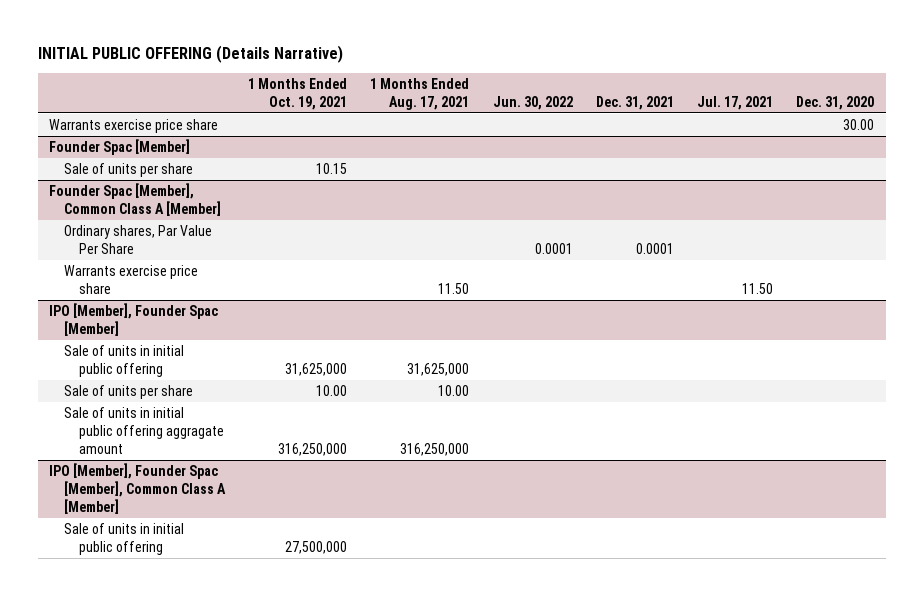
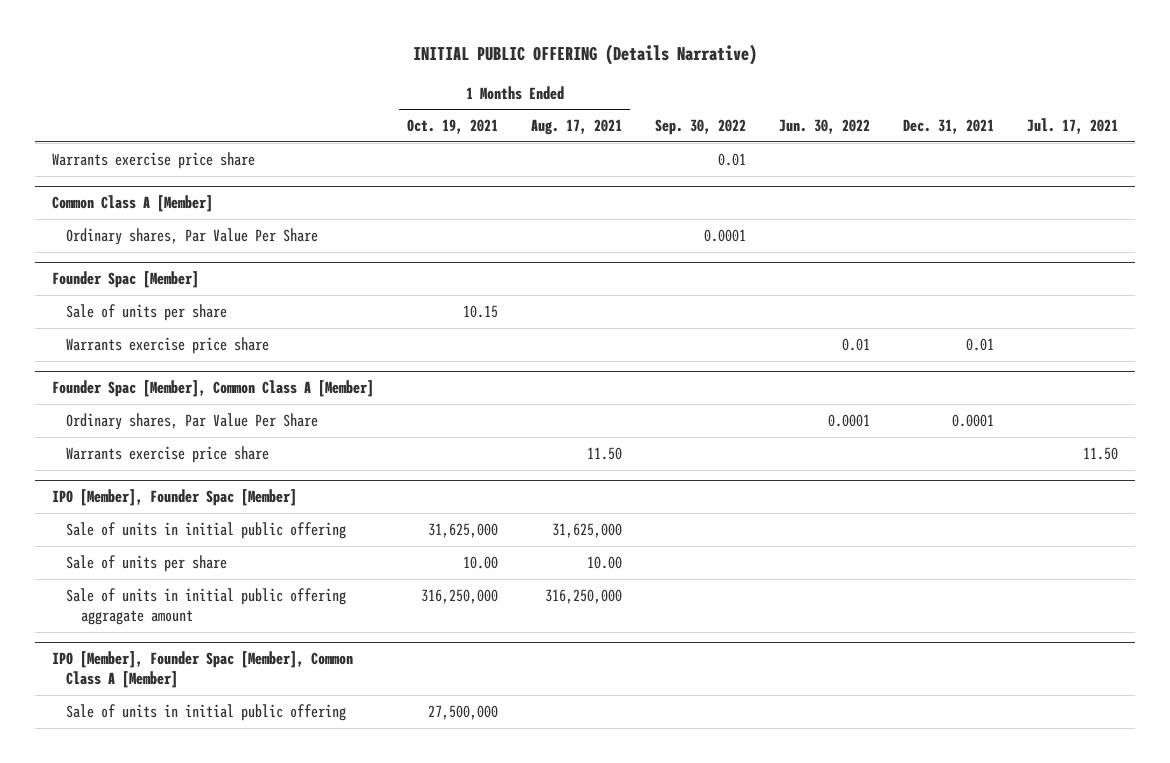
[796,95,875,110] Dec. 31, 2020 -> none
none -> [655,119,747,136] Sep. 30, 2022
none -> [51,195,213,213] Common Class A [Member]
none -> [66,227,319,245] Ordinary shares, Par Value Per Share
none -> [66,336,270,354] Warrants exercise price share

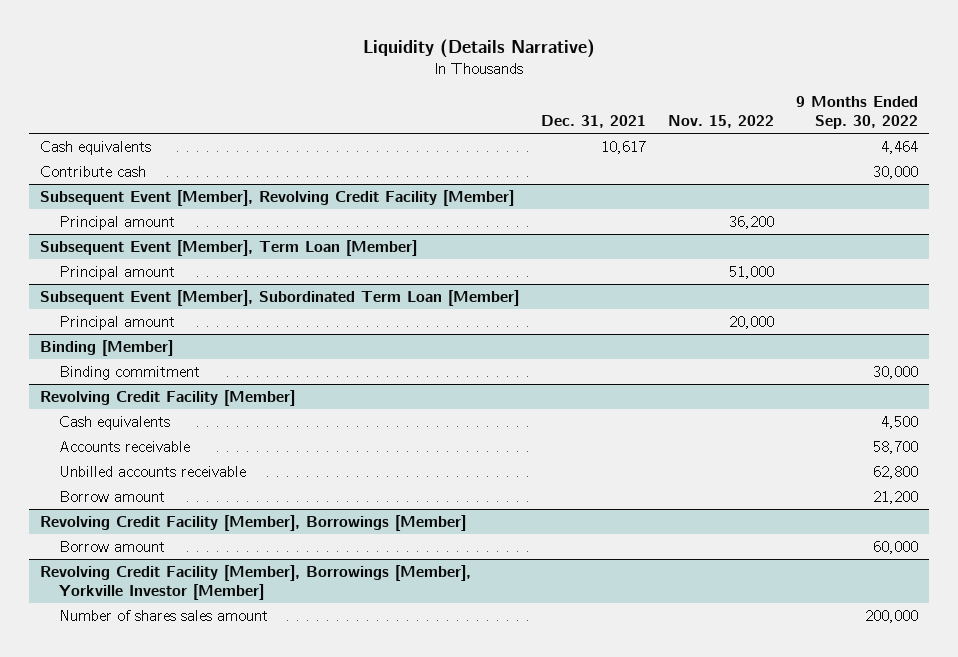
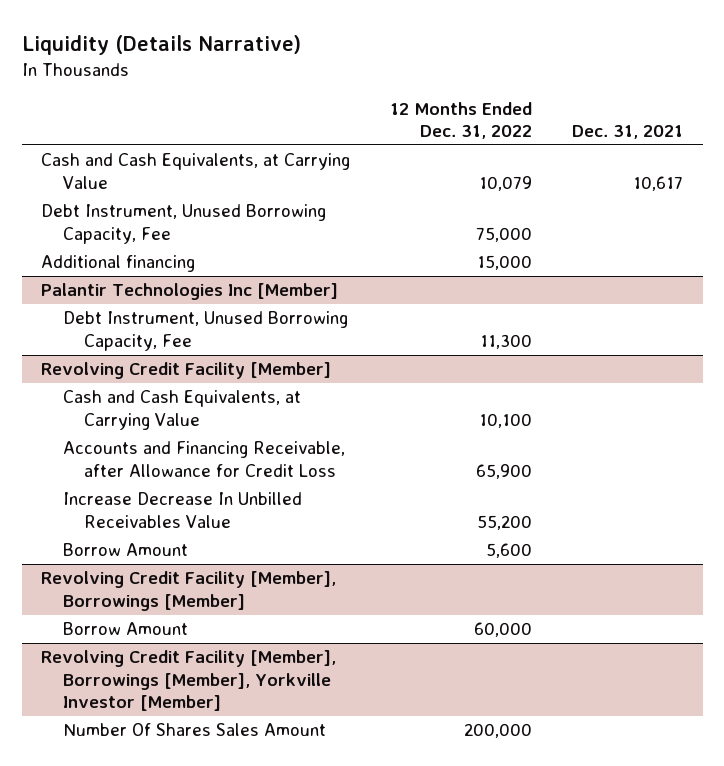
[667,114,774,128] Nov. 15, 2022 -> none
[795,95,918,129] 9 Months Ended Sep. 30, 2022 -> none
none -> [390,101,533,140] 12 Months Ended Dec. 31, 2022
[40,165,147,177] Contribute cash -> none
[40,189,515,206] Subsequent Event [Member], Revolving Credit Facility [Member] -> none
[59,215,176,230] Principal amount -> none
[40,239,418,256] Subsequent Event [Member], Term Loan [Member] -> none
[59,265,176,280] Principal amount -> none
[40,289,520,306] Subsequent Event [Member], Subordinated Term Loan [Member] -> none
[59,315,176,330] Principal amount -> none
[40,339,174,356] Binding [Member] -> none
[59,365,201,380] Binding commitment -> none
[40,140,152,155] Cash equivalents -> [41,153,351,189] Cash and Cash Equivalents, at Carrying Value
none -> [41,204,327,244] Debt Instrument, Unused Borrowing Capacity, Fee
none -> [41,255,196,273] Additional financing
none -> [41,283,339,301] Palantir Technologies Inc [Member]
none -> [62,311,348,351] Debt Instrument, Unused Borrowing Capacity, Fee
[59,415,171,430] Cash equivalents -> [62,390,301,430] Cash and Cash Equivalents, at Carrying Value
[59,440,191,452] Accounts receivable -> [62,441,345,477] Accounts and Financing Receivable, after Allowance for Credit Loss
[59,465,247,477] Unbilled accounts receivable -> [62,492,302,528] Increase Decrease In Unbilled Receivables Value
[59,490,166,502] Borrow amount -> [62,543,188,557] Borrow Amount
[59,540,166,552] Borrow amount -> [62,622,188,636] Borrow Amount
[59,609,269,621] Number of shares sales amount -> [62,723,326,737] Number Of Shares Sales Amount

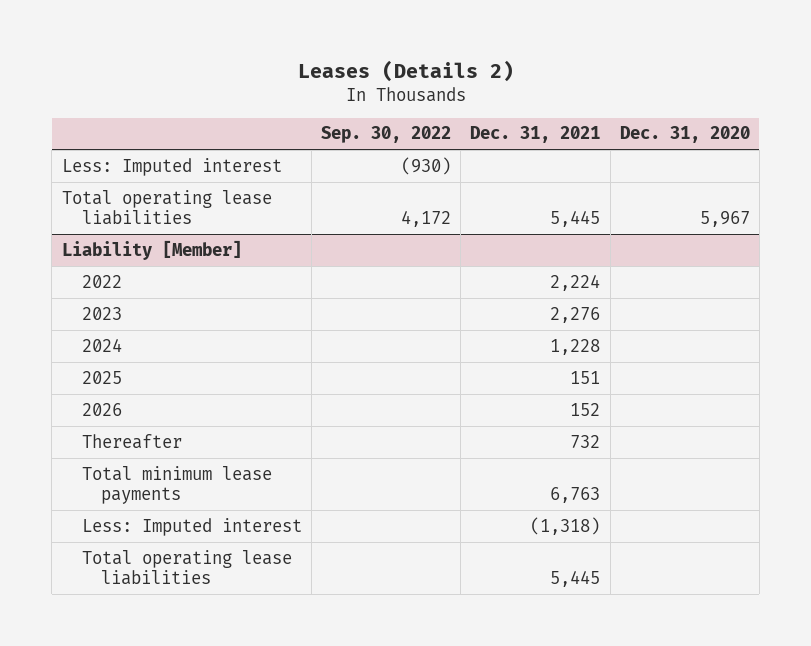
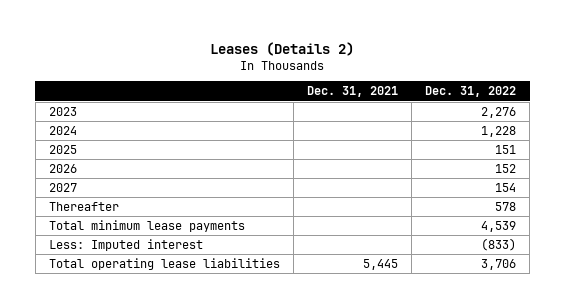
[320,126,451,144] Sep. 30, 2022 -> none
[619,126,750,144] Dec. 31, 2020 -> none
none -> [425,86,517,98] Dec. 31, 2022
none -> [48,106,77,116] 2023
none -> [48,125,77,135] 2024
none -> [48,144,77,154] 2025
none -> [48,163,77,173] 2026
none -> [48,182,77,192] 2027
none -> [48,201,119,211] Thereafter
none -> [48,219,245,232] Total minimum lease payments
[61,239,242,260] Liability [Member] -> none
[81,274,122,288] 2022 -> none
[81,306,122,320] 2023 -> none
[81,337,122,352] 2024 -> none
[81,370,122,384] 2025 -> none
[81,402,122,416] 2026 -> none
[81,433,182,449] Thereafter -> none
[81,465,272,505] Total minimum lease payments -> none
[81,517,302,536] Less: Imputed interest -> none
[81,549,292,586] Total operating lease liabilities -> none

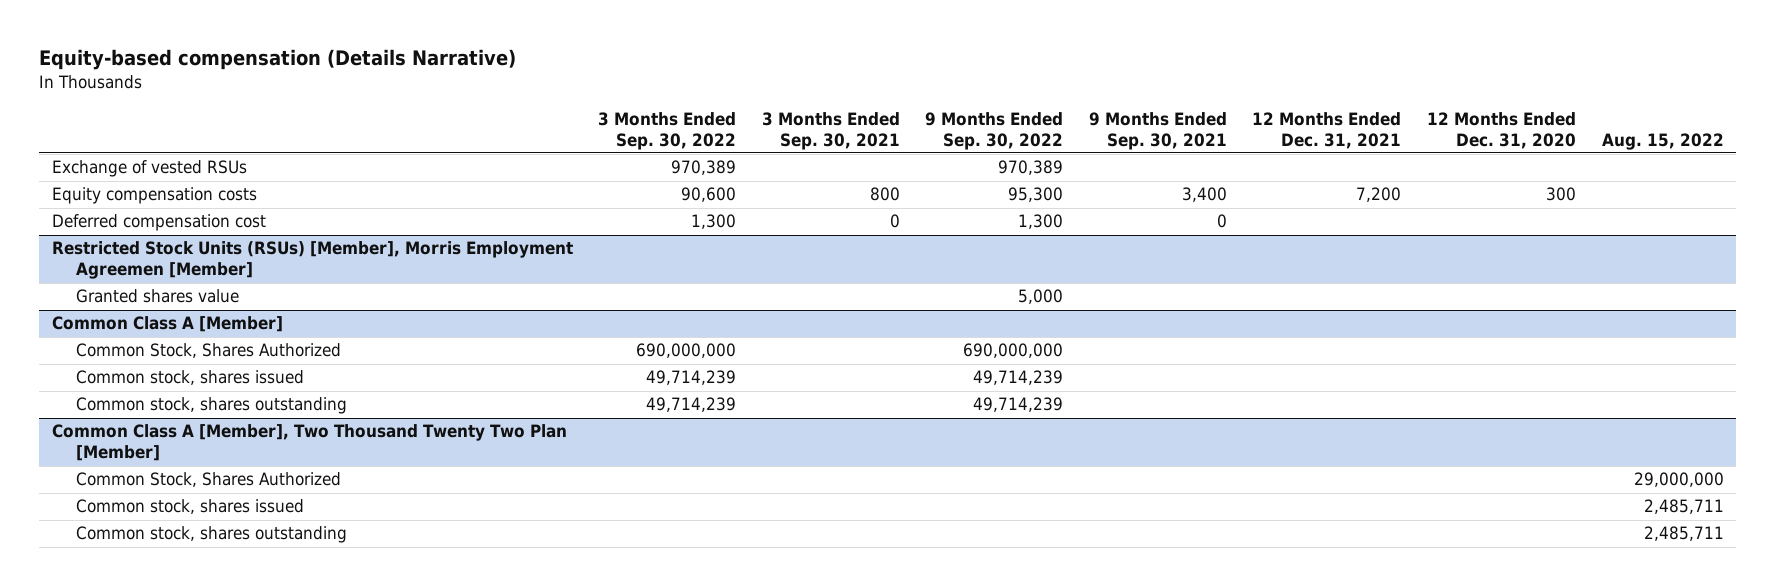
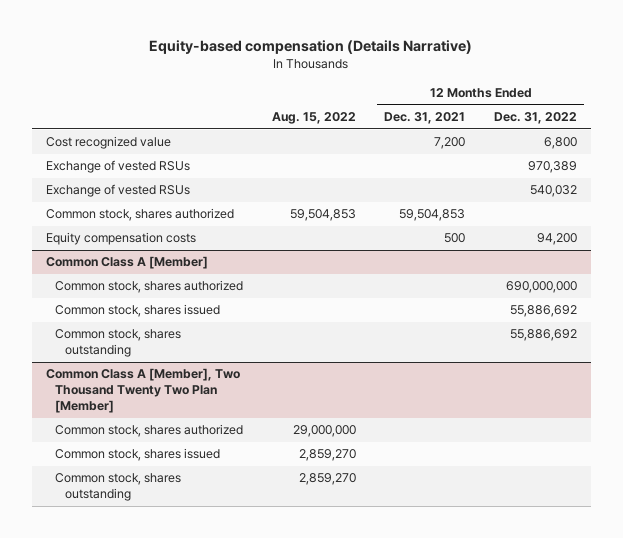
[598,111,737,150] 3 Months Ended Sep. 30, 2022 -> none
[761,111,900,150] 3 Months Ended Sep. 30, 2021 -> none
[925,111,1064,150] 9 Months Ended Sep. 30, 2022 -> none
[1088,111,1227,150] 9 Months Ended Sep. 30, 2021 -> none
[1427,111,1577,149] 12 Months Ended Dec. 31, 2020 -> none
none -> [493,112,577,125] Dec. 31, 2022
none -> [45,136,171,150] Cost recognized value
[51,214,266,232] Deferred compensation cost -> none
[51,241,573,280] Restricted Stock Units (RSUs) [Member], Morris Employment Agreemen [Member] -> none
[76,289,240,304] Granted shares value -> none
none -> [45,184,190,198] Exchange of vested RSUs
none -> [45,208,234,222] Common stock, shares authorized
[1356,187,1402,203] 7,200 -> [444,233,466,244] 500
[76,343,342,359] Common Stock, Shares Authorized -> [55,280,244,294] Common stock, shares authorized
[76,472,342,488] Common Stock, Shares Authorized -> [55,424,244,438] Common stock, shares authorized
[1643,499,1724,515] 2,485,711 -> [298,449,356,462] 2,859,270
[1643,526,1724,542] 2,485,711 -> [298,473,356,486] 2,859,270

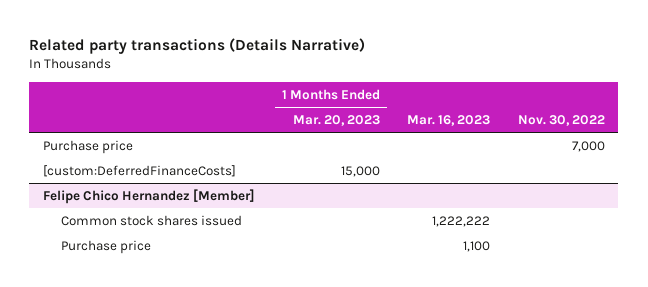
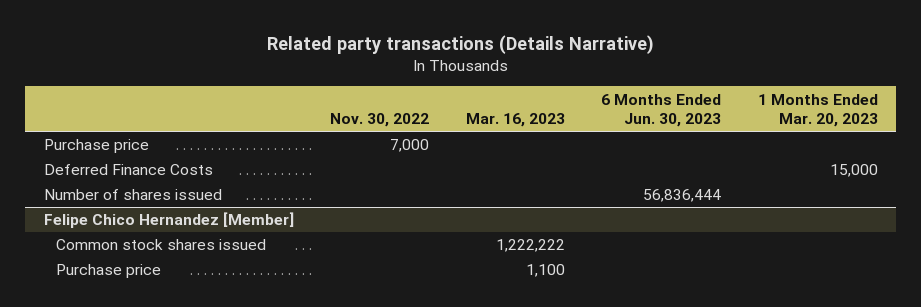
none -> [601,93,722,128] 6 Months Ended Jun. 30, 2023
[42,164,236,177] [custom:DeferredFinanceCosts] -> [43,164,213,176] Deferred Finance Costs
none -> [43,189,222,201] Number of shares issued

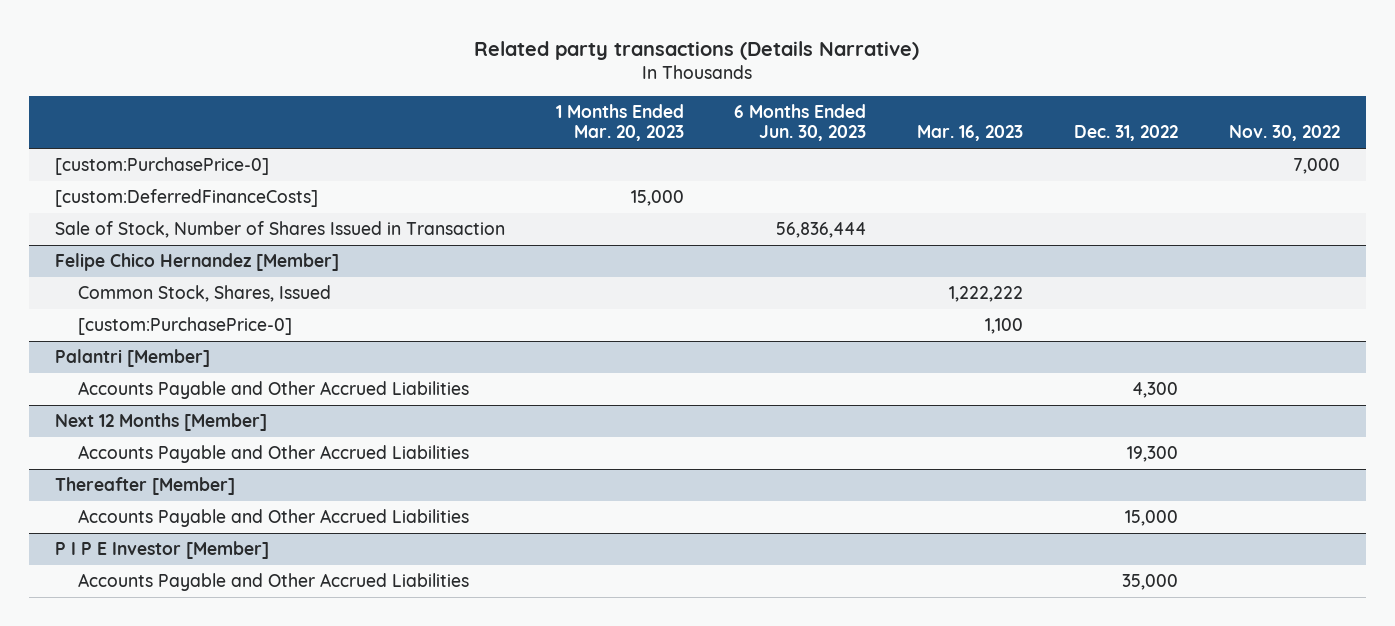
none -> [1074,125,1179,142] Dec. 31, 2022
[43,139,149,154] Purchase price -> [54,156,269,175] [custom:PurchasePrice-0]
[43,164,213,176] Deferred Finance Costs -> [54,188,318,207] [custom:DeferredFinanceCosts]
[43,189,222,201] Number of shares issued -> [54,220,505,238] Sale of Stock, Number of Shares Issued in Transaction
[55,239,266,251] Common stock shares issued -> [77,284,331,302] Common Stock, Shares, Issued
[55,264,161,279] Purchase price -> [77,316,292,335] [custom:PurchasePrice-0]
none -> [54,348,210,367] Palantri [Member]
none -> [77,380,469,399] Accounts Payable and Other Accrued Liabilities
none -> [54,412,267,431] Next 12 Months [Member]
none -> [77,444,469,463] Accounts Payable and Other Accrued Liabilities
none -> [54,476,235,495] Thereafter [Member]
none -> [77,508,469,527] Accounts Payable and Other Accrued Liabilities
none -> [54,540,269,559] P I P E Investor [Member]
none -> [77,572,469,591] Accounts Payable and Other Accrued Liabilities

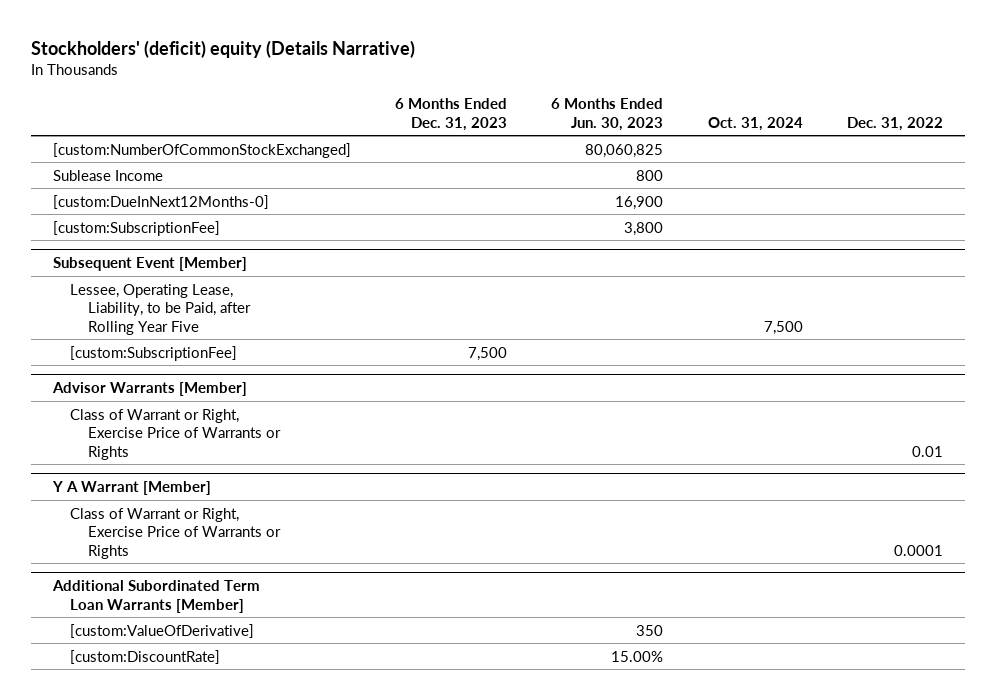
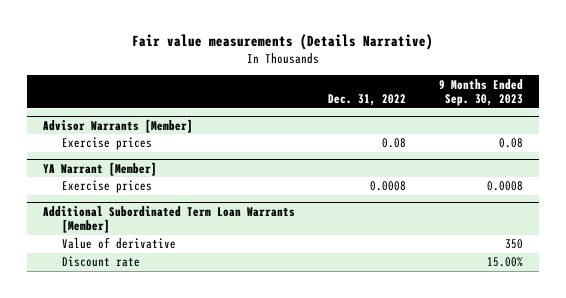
[30,39,415,58] Stockholders' (deficit) equity (Details Narrative) -> [132,34,434,51] Fair value measurements (Details Narrative)
[395,98,508,131] 6 Months Ended Dec. 31, 2023 -> none
[551,98,664,131] 6 Months Ended Jun. 30, 2023 -> none
[707,116,803,131] Oct. 31, 2024 -> none
none -> [438,78,523,107] 9 Months Ended Sep. 30, 2023
[53,142,352,158] [custom:NumberOfCommonStockExchanged] -> none
[53,169,164,181] Sublease Income -> none
[53,194,270,209] [custom:DueInNext12Months-0] -> none
[53,220,221,236] [custom:SubscriptionFee] -> none
[53,256,248,271] Subsequent Event [Member] -> none
[70,283,251,335] Lessee, Operating Lease, Liability, to be Paid, after Rolling Year Five -> none
[70,345,238,361] [custom:SubscriptionFee] -> none
[70,408,281,460] Class of Warrant or Right, Exercise Price of Warrants or Rights -> none
[70,507,281,559] Class of Warrant or Right, Exercise Price of Warrants or Rights -> none
none -> [62,137,153,151] Exercise prices
[52,480,212,495] Y A Warrant [Member] -> [43,161,158,176] YA Warrant [Member]
none -> [62,180,153,194] Exercise prices
[70,623,255,638] [custom:ValueOfDerivative] -> [62,237,177,250] Value of derivative
[70,649,221,664] [custom:DiscountRate] -> [62,256,141,268] Discount rate

